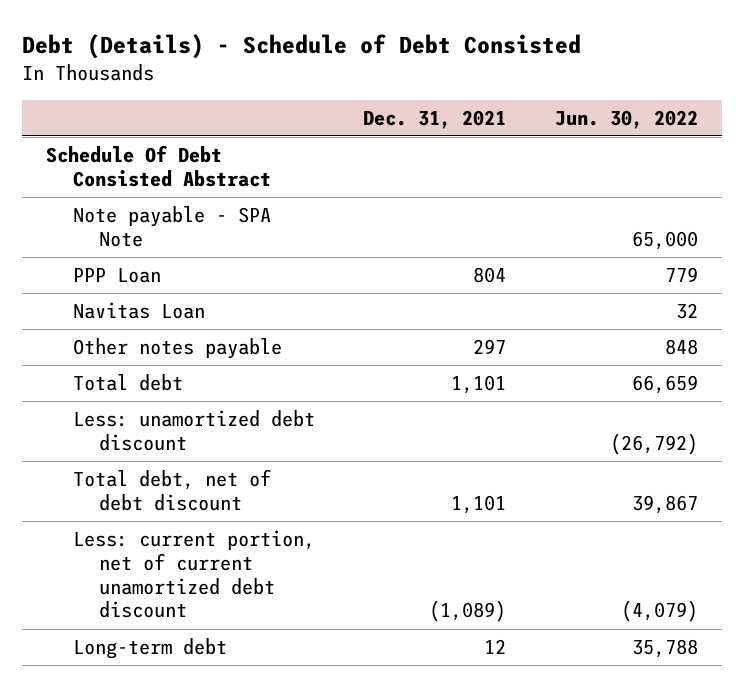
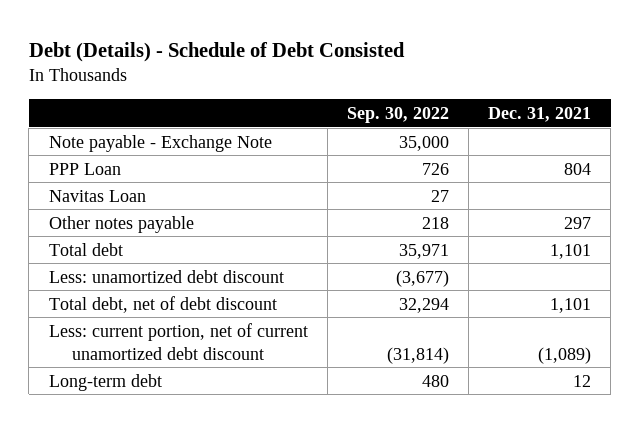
[554,109,698,129] Jun. 30, 2022 -> none
none -> [346,106,449,123] Sep. 30, 2022
[46,145,271,187] Schedule Of Debt Consisted Abstract -> none
[72,206,271,247] Note payable - SPA Note -> [48,134,272,152] Note payable - Exchange Note

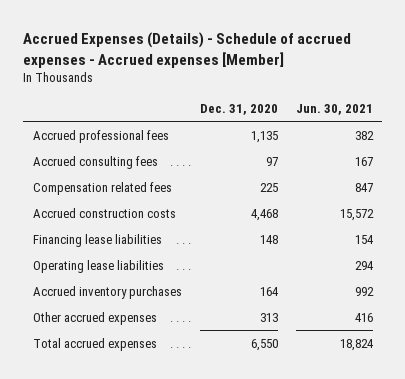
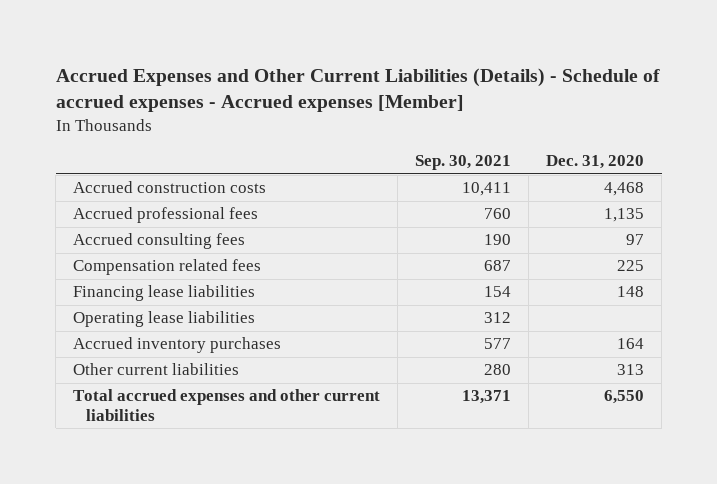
[23,32,352,68] Accrued Expenses (Details) - Schedule of accrued expenses - Accrued expenses [Member] -> [55,67,660,113] Accrued Expenses and Other Current Liabilities (Details) - Schedule of accrued expenses - Accrued expenses [Member]
[295,104,373,116] Jun. 30, 2021 -> none
none -> [415,155,512,171] Sep. 30, 2021
[32,207,176,218] Accrued construction costs -> [73,181,267,194] Accrued construction costs
[32,311,157,325] Other accrued expenses -> [73,363,240,376] Other current liabilities
[32,337,157,351] Total accrued expenses -> [73,389,381,421] Total accrued expenses and other current liabilities

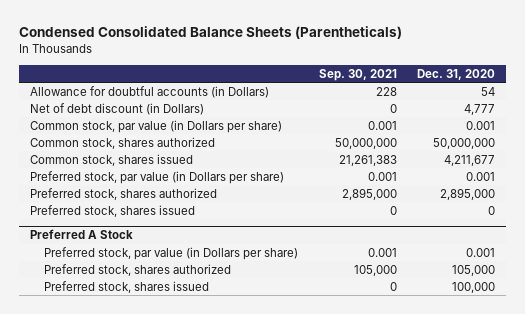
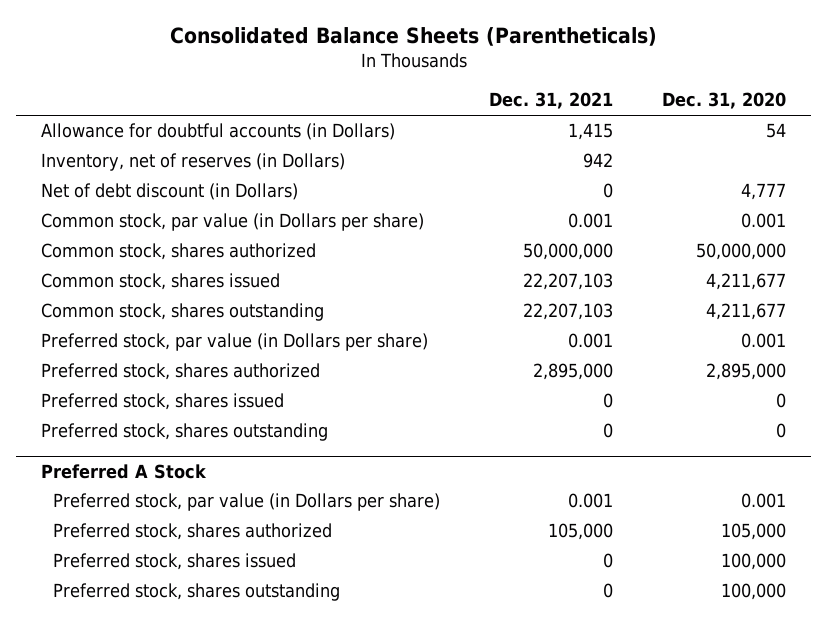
[19,26,403,40] Condensed Consolidated Balance Sheets (Parentheticals) -> [169,27,657,47] Consolidated Balance Sheets (Parentheticals)
[318,68,397,81] Sep. 30, 2021 -> none
none -> [489,92,614,110] Dec. 31, 2021
none -> [40,153,345,172] Inventory, net of reserves (in Dollars)
none -> [40,303,324,322] Common stock, shares outstanding
none -> [40,423,328,442] Preferred stock, shares outstanding
none -> [53,583,341,602] Preferred stock, shares outstanding

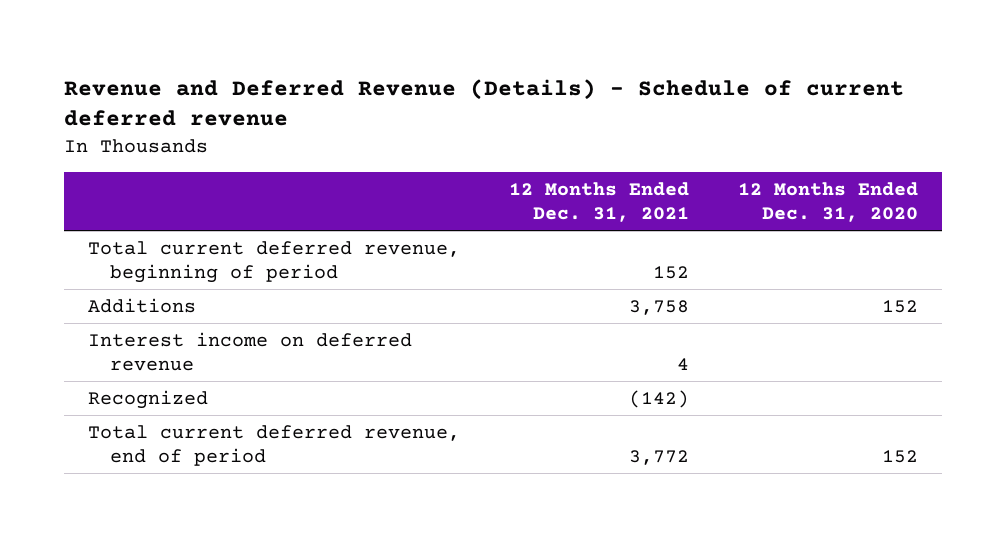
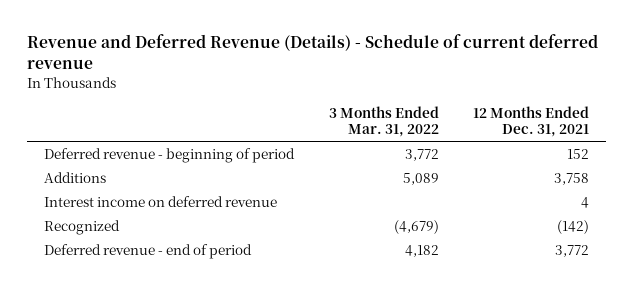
[737,181,918,222] 12 Months Ended Dec. 31, 2020 -> none
none -> [328,106,439,138] 3 Months Ended Mar. 31, 2022
[88,240,461,283] Total current deferred revenue, beginning of period -> [44,147,296,163] Deferred revenue - beginning of period
[88,424,461,466] Total current deferred revenue, end of period -> [44,243,253,259] Deferred revenue - end of period

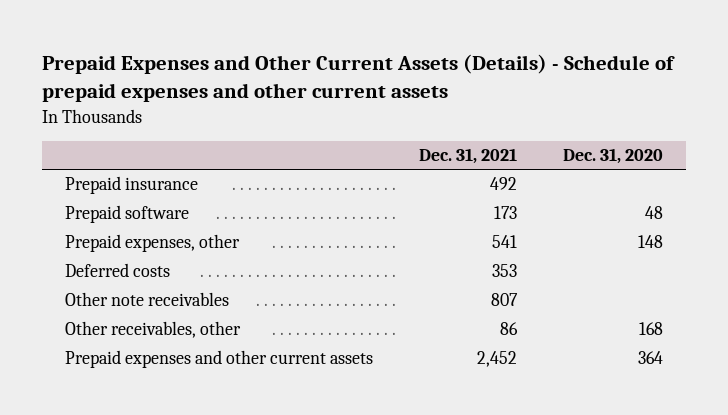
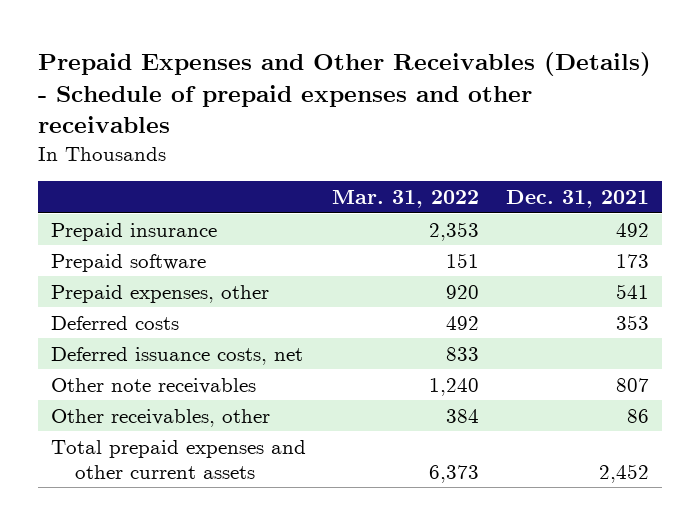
[41,54,675,103] Prepaid Expenses and Other Current Assets (Details) - Schedule of prepaid expenses and other current assets -> [38,52,652,134] Prepaid Expenses and Other Receivables (Details) - Schedule of prepaid expenses and other receivables
[562,148,663,165] Dec. 31, 2020 -> none
none -> [332,190,480,209] Mar. 31, 2022
none -> [51,346,304,365] Deferred issuance costs, net
[64,350,373,369] Prepaid expenses and other current assets -> [51,439,307,479] Total prepaid expenses and other current assets

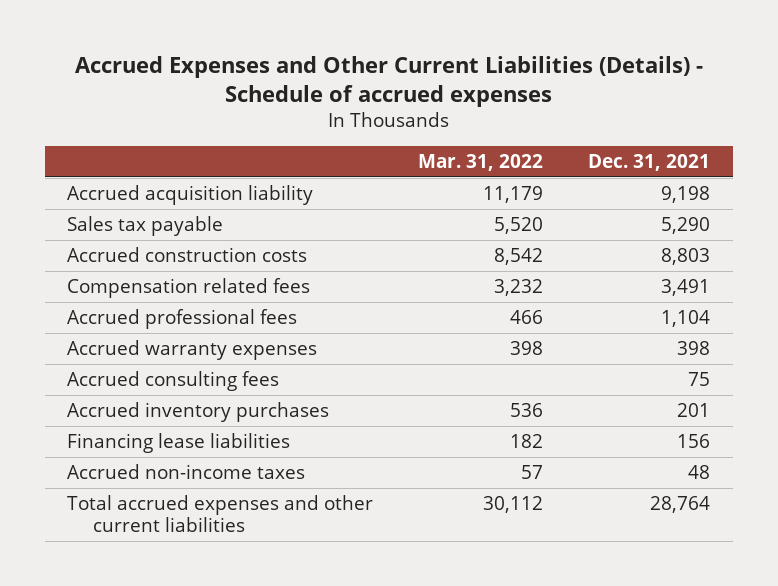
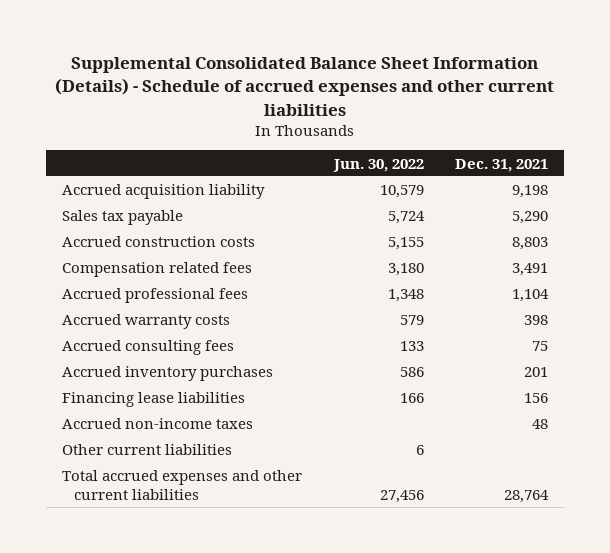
[74,56,703,108] Accrued Expenses and Other Current Liabilities (Details) - Schedule of accrued expenses -> [55,57,555,116] Supplemental Consolidated Balance Sheet Information (Details) - Schedule of accrued expenses and other current liabilities
[418,153,544,171] Mar. 31, 2022 -> none
none -> [332,158,424,172] Jun. 30, 2022
[67,340,318,361] Accrued warranty expenses -> [62,314,231,330] Accrued warranty costs
none -> [62,444,233,456] Other current liabilities

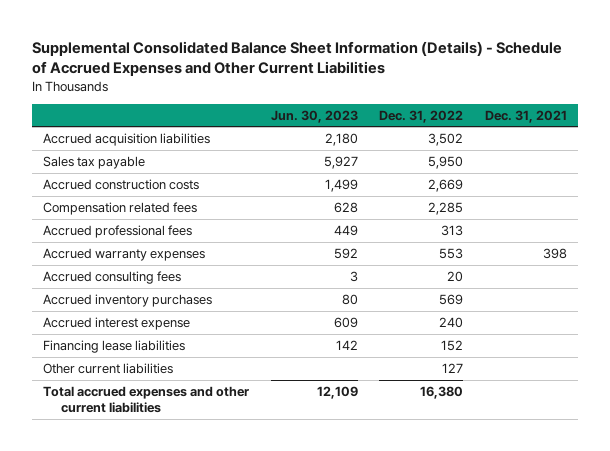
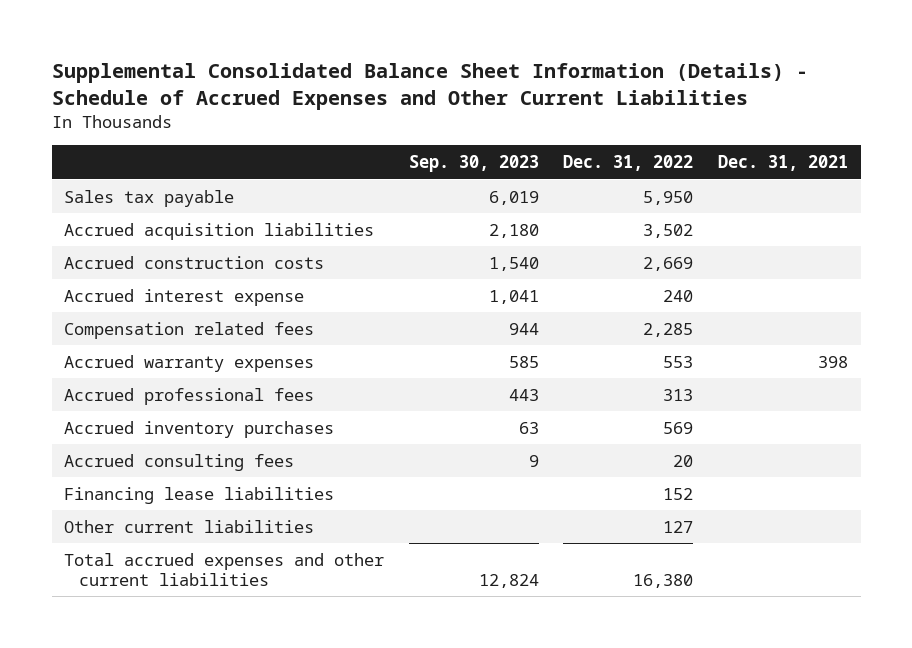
[270,109,358,123] Jun. 30, 2023 -> none
none -> [408,155,539,173] Sep. 30, 2023
[42,132,210,146] Accrued acquisition liabilities -> [63,222,374,240] Accrued acquisition liabilities
[42,316,190,330] Accrued interest expense -> [63,288,304,306] Accrued interest expense
[42,224,192,238] Accrued professional fees -> [63,387,314,405] Accrued professional fees
[42,270,181,284] Accrued consulting fees -> [63,453,294,471] Accrued consulting fees

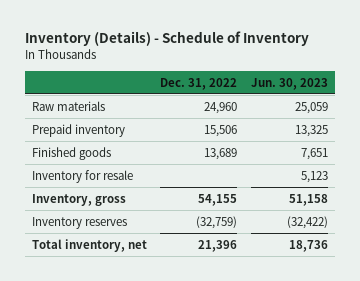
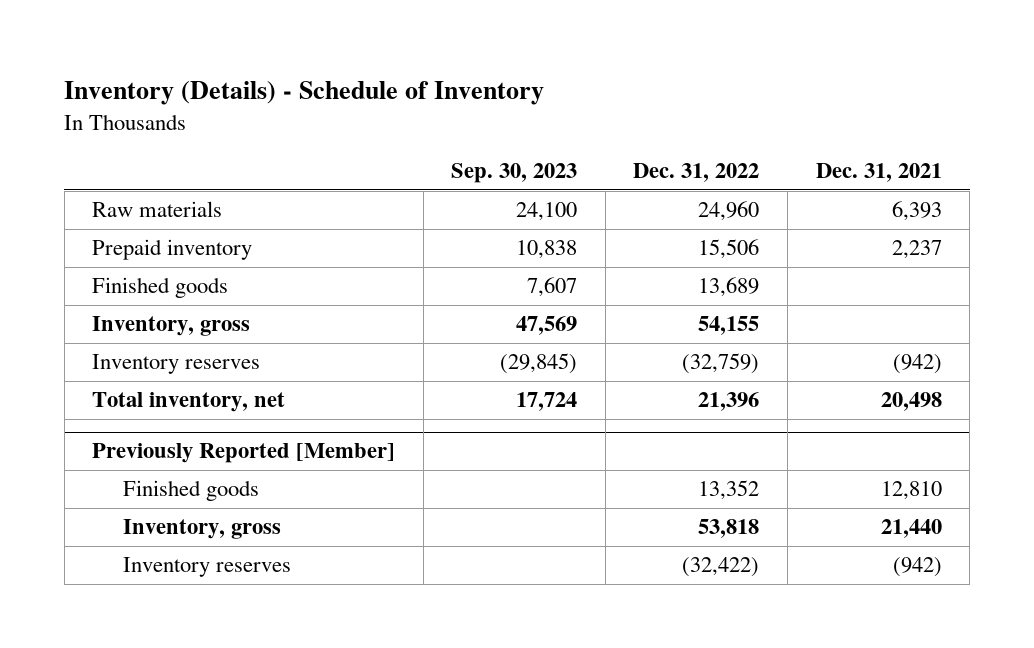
[250,77,328,90] Jun. 30, 2023 -> none
none -> [451,163,578,184] Sep. 30, 2023
none -> [815,163,942,183] Dec. 31, 2021
[31,169,133,183] Inventory for resale -> none
none -> [92,443,396,464] Previously Reported [Member]
none -> [123,480,260,502] Finished goods
none -> [123,519,282,540] Inventory, gross
none -> [123,557,292,578] Inventory reserves

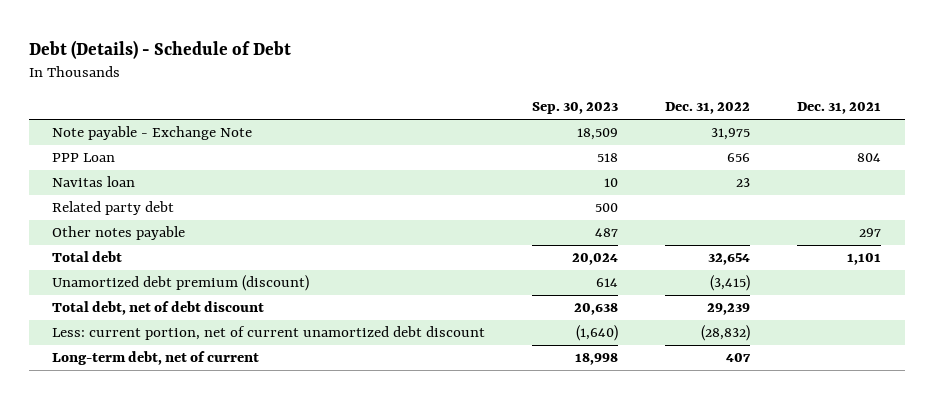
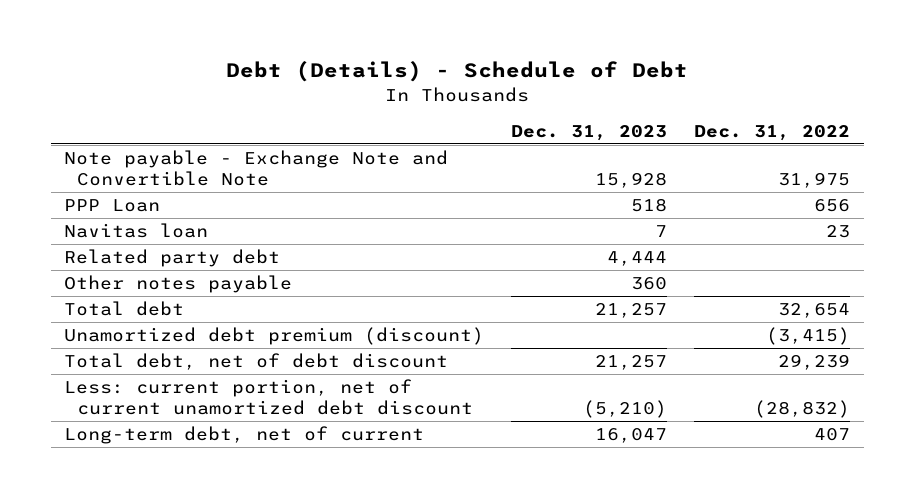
[532,102,619,115] Sep. 30, 2023 -> none
[797,102,882,115] Dec. 31, 2021 -> none
none -> [511,124,668,141] Dec. 31, 2023
[52,126,253,141] Note payable - Exchange Note -> [64,149,449,186] Note payable - Exchange Note and Convertible Note

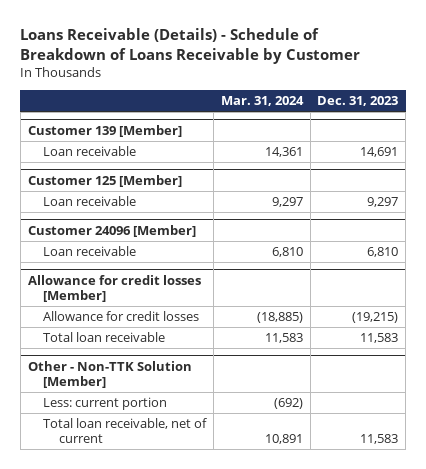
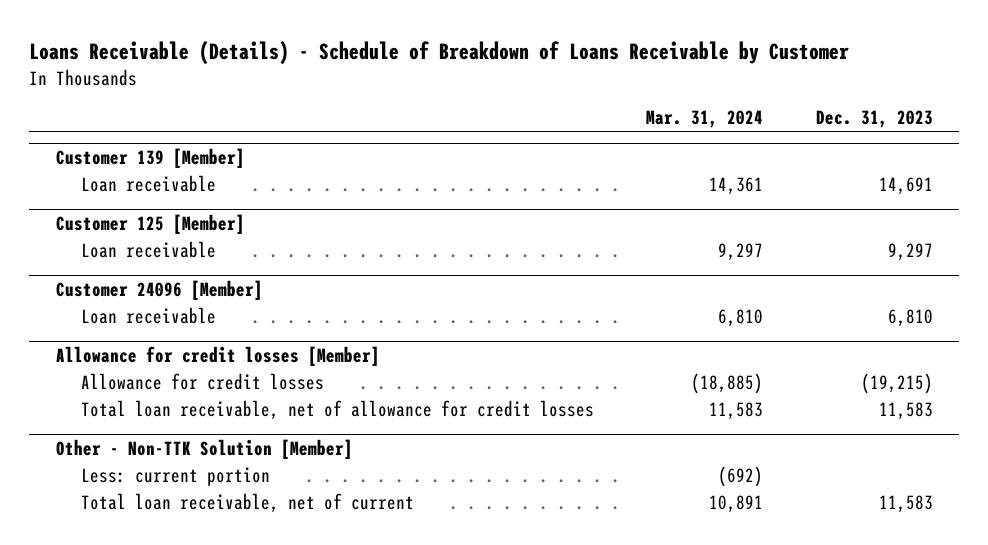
[43,332,166,343] Total loan receivable -> [80,400,594,421] Total loan receivable, net of allowance for credit losses

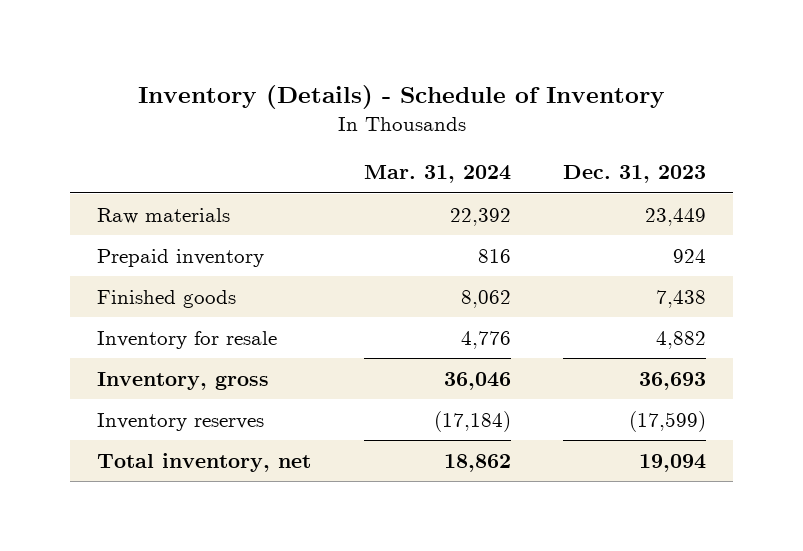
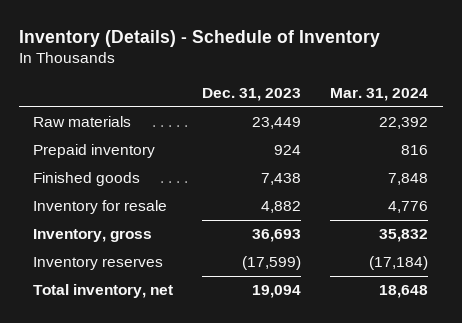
[460,289,511,308] 8,062 -> [388,173,429,186] 7,848
[443,371,511,390] 36,046 -> [379,229,429,243] 35,832
[443,453,511,472] 18,862 -> [379,285,429,299] 18,648

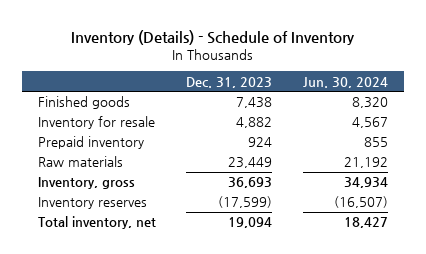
[330,87,429,101] Mar. 31, 2024 -> none
none -> [303,76,389,88] Jun. 30, 2024
[33,144,156,159] Prepaid inventory -> [37,136,144,150] Prepaid inventory
[33,116,132,128] Raw materials -> [37,156,123,168] Raw materials

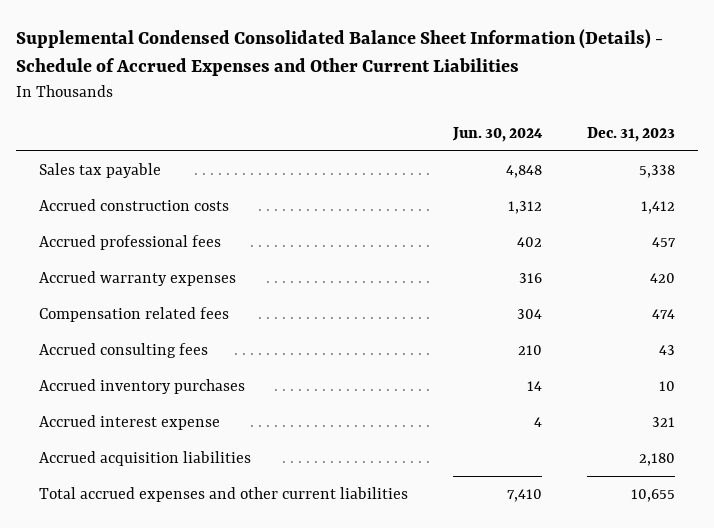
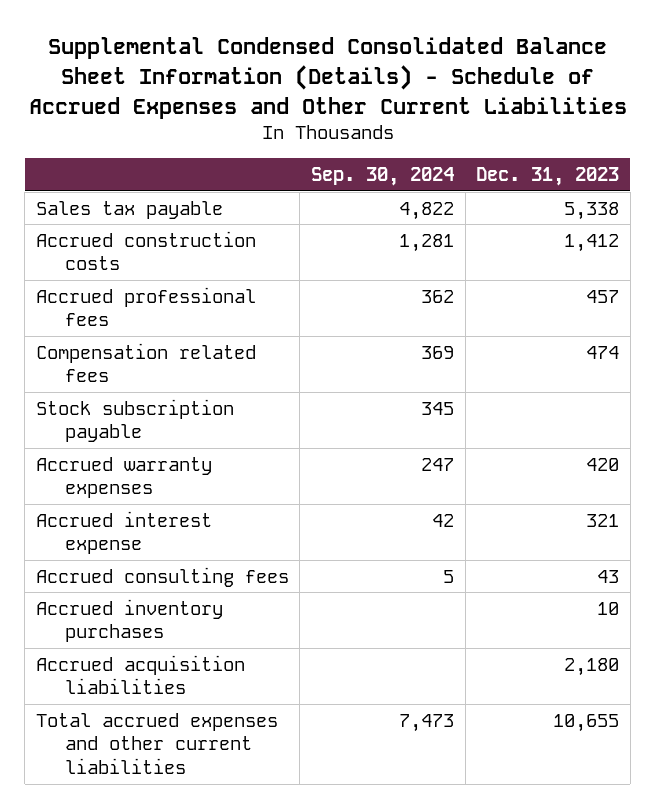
[451,126,543,142] Jun. 30, 2024 -> none
none -> [311,167,455,187] Sep. 30, 2024
none -> [35,398,234,443] Stock subscription payable
[38,271,236,287] Accrued warranty expenses -> [35,456,212,499] Accrued warranty expenses
[38,415,220,431] Accrued interest expense -> [35,510,212,555] Accrued interest expense

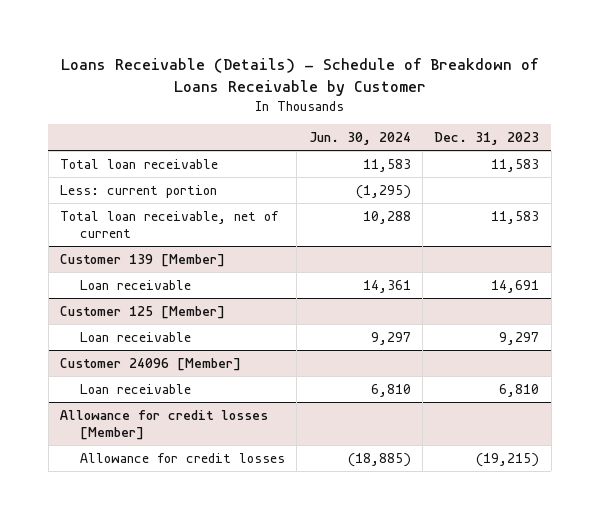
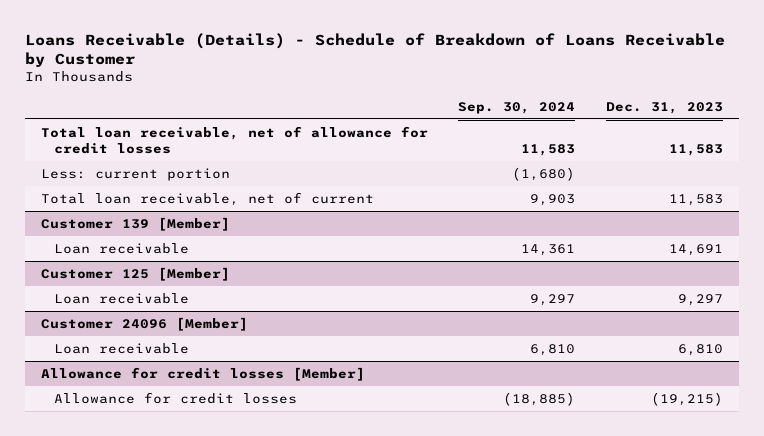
[308,132,411,146] Jun. 30, 2024 -> none
none -> [458,101,576,114] Sep. 30, 2024
[60,158,219,169] Total loan receivable -> [40,126,428,155] Total loan receivable, net of allowance for credit losses

